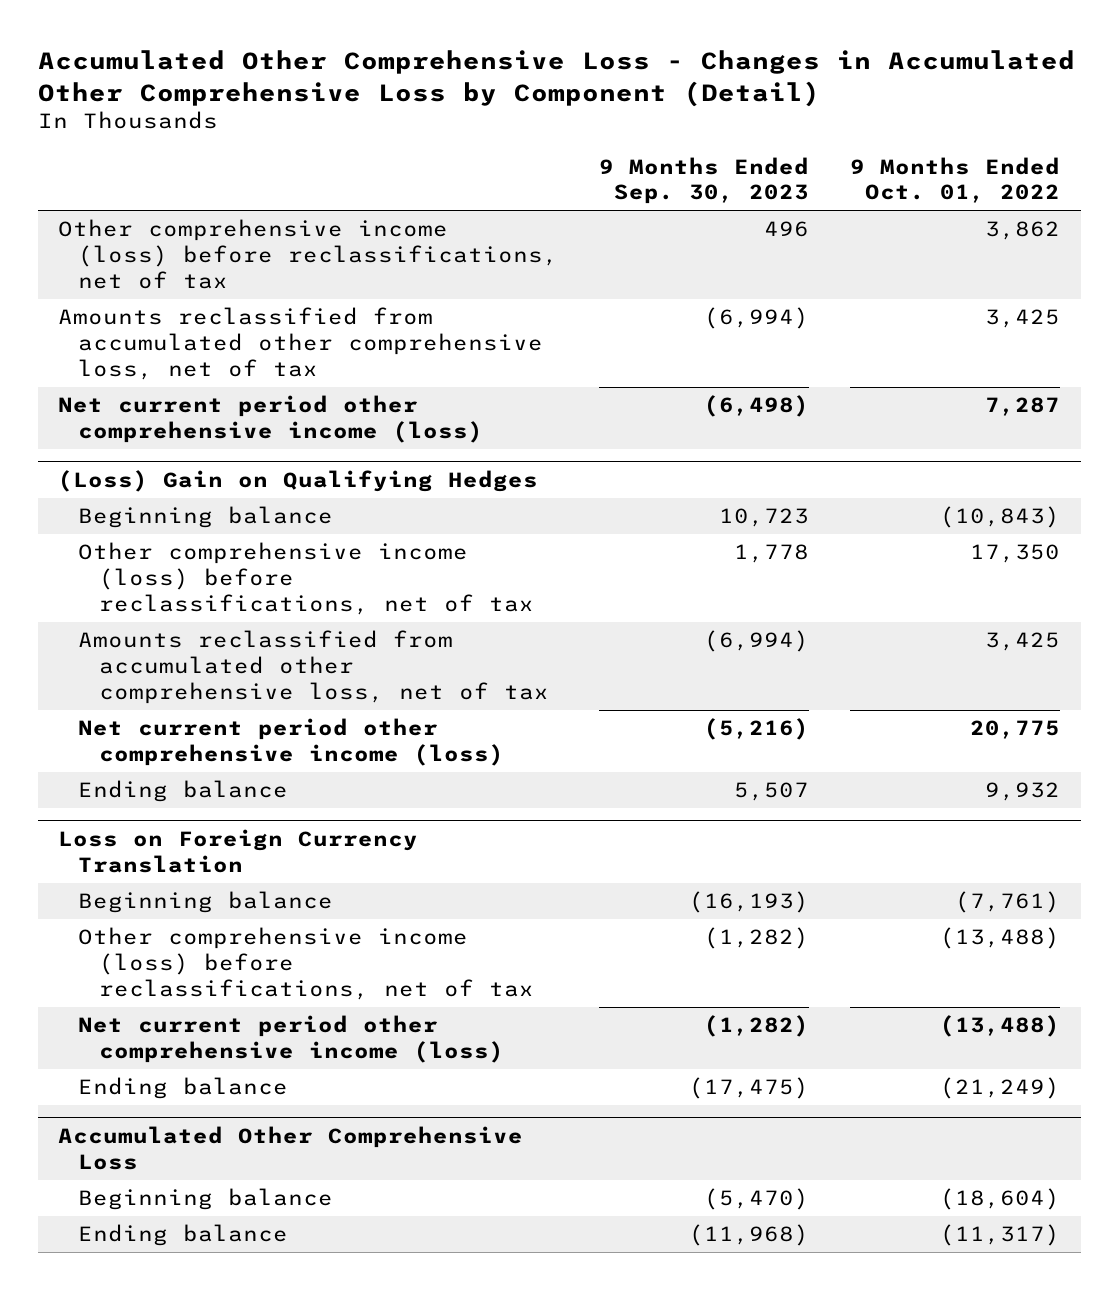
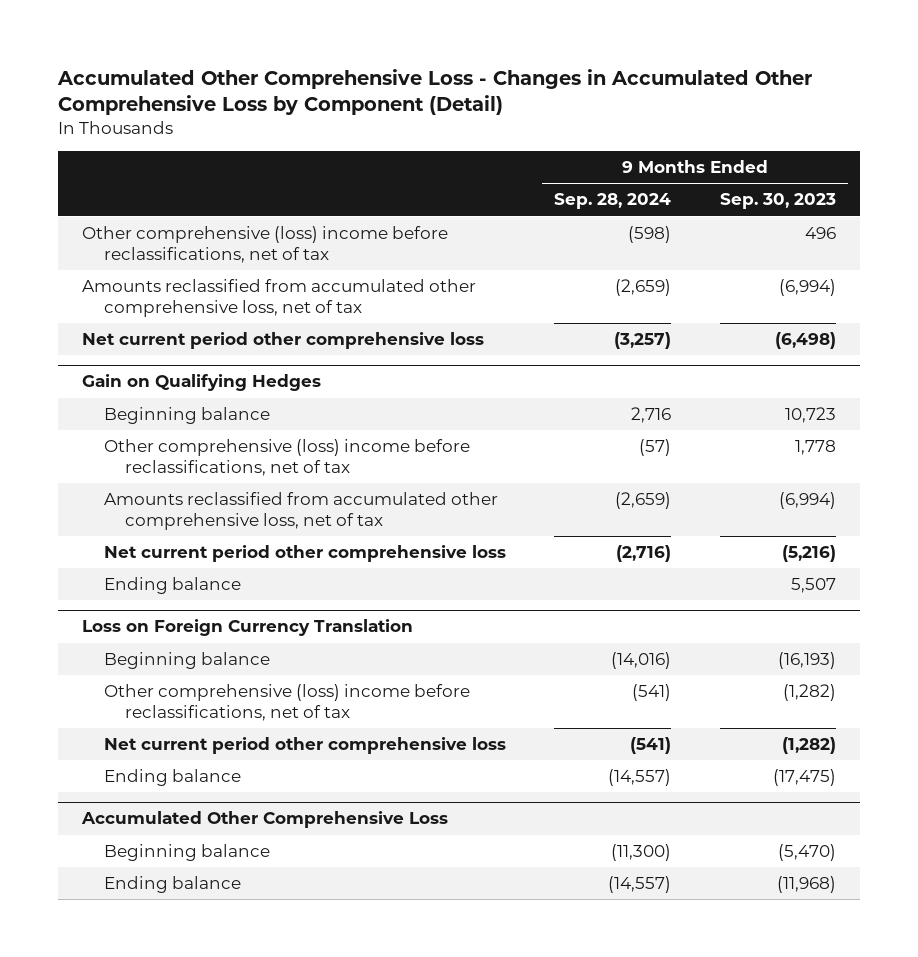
[850,156,1061,204] 9 Months Ended Oct. 01, 2022 -> none
none -> [554,193,672,210] Sep. 28, 2024
[58,219,559,289] Other comprehensive income (loss) before reclassifications, net of tax -> [82,226,449,263] Other comprehensive (loss) income before reclassifications, net of tax
[58,395,484,443] Net current period other comprehensive income (loss) -> [82,332,485,350] Net current period other comprehensive loss
[58,470,539,493] (Loss) Gain on Qualifying Hedges -> [82,374,322,392] Gain on Qualifying Hedges
[78,542,534,615] Other comprehensive income (loss) before reclassifications, net of tax -> [103,439,470,476] Other comprehensive (loss) income before reclassifications, net of tax
[78,718,504,766] Net current period other comprehensive income (loss) -> [103,545,506,563] Net current period other comprehensive loss
[78,927,534,1000] Other comprehensive income (loss) before reclassifications, net of tax -> [103,684,470,721] Other comprehensive (loss) income before reclassifications, net of tax
[78,1015,504,1063] Net current period other comprehensive income (loss) -> [103,737,506,755] Net current period other comprehensive loss

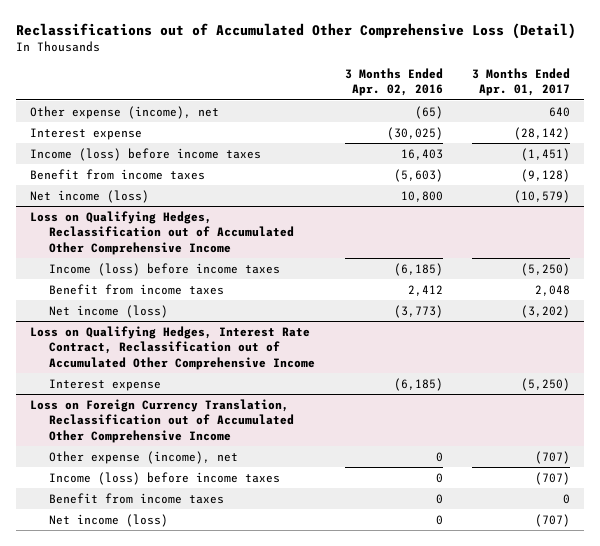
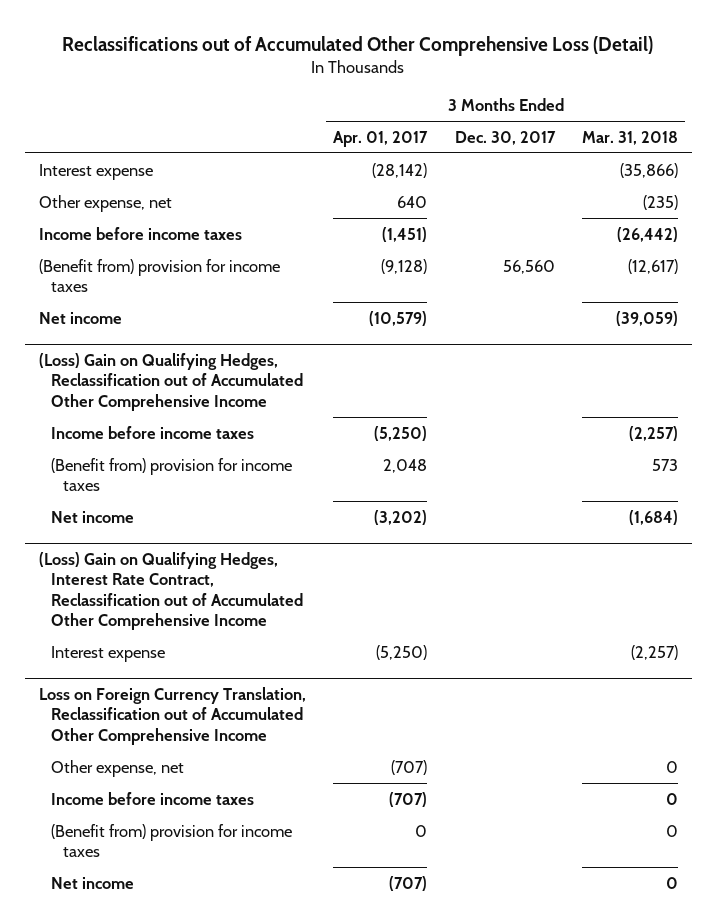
[344,67,443,97] 3 Months Ended Apr. 02, 2016 -> none
none -> [454,130,556,145] Dec. 30, 2017
none -> [581,130,678,145] Mar. 31, 2018
[30,105,220,119] Other expense (income), net -> none
none -> [38,194,172,212] Other expense, net
[30,147,262,161] Income (loss) before income taxes -> [38,226,242,240] Income before income taxes
[30,168,206,180] Benefit from income taxes -> [38,258,280,293] (Benefit from) provision for income taxes
[30,189,150,203] Net income (loss) -> [38,311,122,324] Net income
[30,210,295,255] Loss on Qualifying Hedges, Reclassification out of Accumulated Other Comprehensive Income -> [38,352,303,411] (Loss) Gain on Qualifying Hedges, Reclassification out of Accumulated Other Comprehensive Income
[49,262,281,276] Income (loss) before income taxes -> [50,425,254,439] Income before income taxes
[49,283,225,295] Benefit from income taxes -> [50,457,292,492] (Benefit from) provision for income taxes
[49,304,169,318] Net income (loss) -> [50,510,134,523] Net income
[30,325,316,370] Loss on Qualifying Hedges, Interest Rate Contract, Reclassification out of Accumulated Other Comprehensive Income -> [38,551,303,631] (Loss) Gain on Qualifying Hedges, Interest Rate Contract, Reclassification out of Accumulated Other Comprehensive Income
[49,450,239,464] Other expense (income), net -> [50,759,184,777] Other expense, net
[49,471,281,485] Income (loss) before income taxes -> [50,791,254,805] Income before income taxes
[49,492,225,504] Benefit from income taxes -> [50,823,292,858] (Benefit from) provision for income taxes
[49,513,169,527] Net income (loss) -> [50,876,134,889] Net income

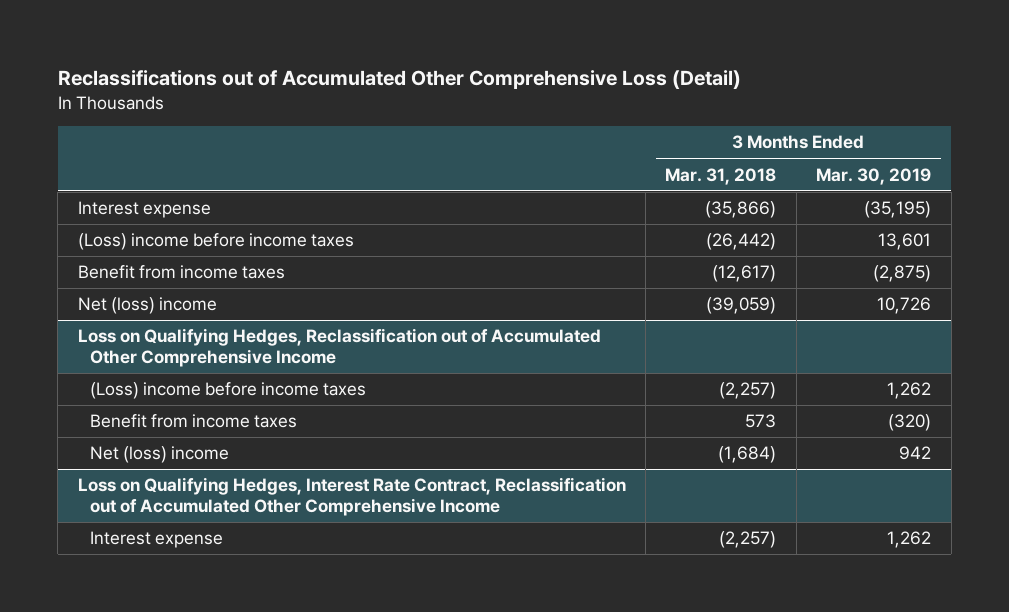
[333,130,429,147] Apr. 01, 2017 -> none
[454,130,556,145] Dec. 30, 2017 -> none
none -> [816,167,932,185] Mar. 30, 2019
[38,194,172,212] Other expense, net -> none
[38,226,242,240] Income before income taxes -> [77,233,354,251] (Loss) income before income taxes
[38,258,280,293] (Benefit from) provision for income taxes -> [77,265,285,280] Benefit from income taxes
[38,311,122,324] Net income -> [77,297,217,315] Net (loss) income
[38,352,303,411] (Loss) Gain on Qualifying Hedges, Reclassification out of Accumulated Other Comprehensive Income -> [77,328,601,368] Loss on Qualifying Hedges, Reclassification out of Accumulated Other Comprehensive Income
[50,425,254,439] Income before income taxes -> [90,382,367,400] (Loss) income before income taxes
[50,457,292,492] (Benefit from) provision for income taxes -> [90,414,298,429] Benefit from income taxes
[50,510,134,523] Net income -> [90,446,230,464] Net (loss) income
[38,551,303,631] (Loss) Gain on Qualifying Hedges, Interest Rate Contract, Reclassification out of Accumulated Other Comprehensive Income -> [77,477,626,517] Loss on Qualifying Hedges, Interest Rate Contract, Reclassification out of Accumulated Other Comprehensive Income
[38,686,306,745] Loss on Foreign Currency Translation, Reclassification out of Accumulated Other Comprehensive Income -> none
[50,759,184,777] Other expense, net -> none
[50,791,254,805] Income before income taxes -> none
[50,823,292,858] (Benefit from) provision for income taxes -> none
[50,876,134,889] Net income -> none

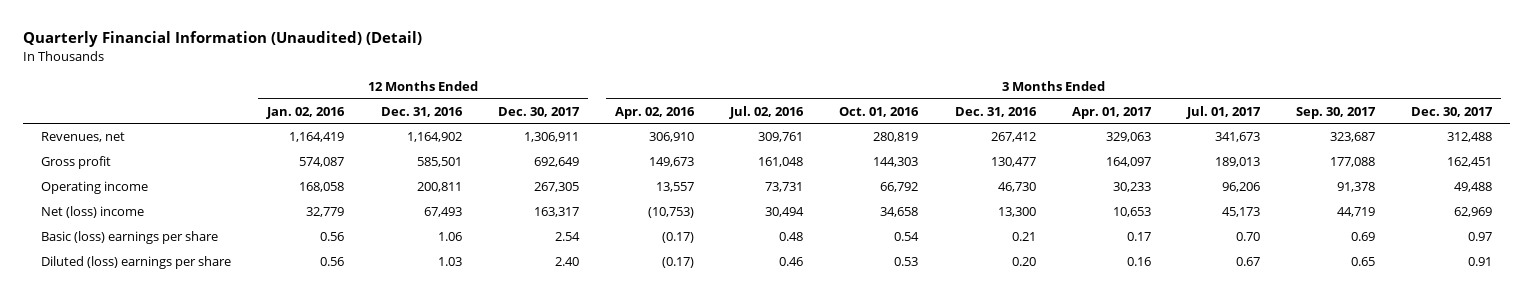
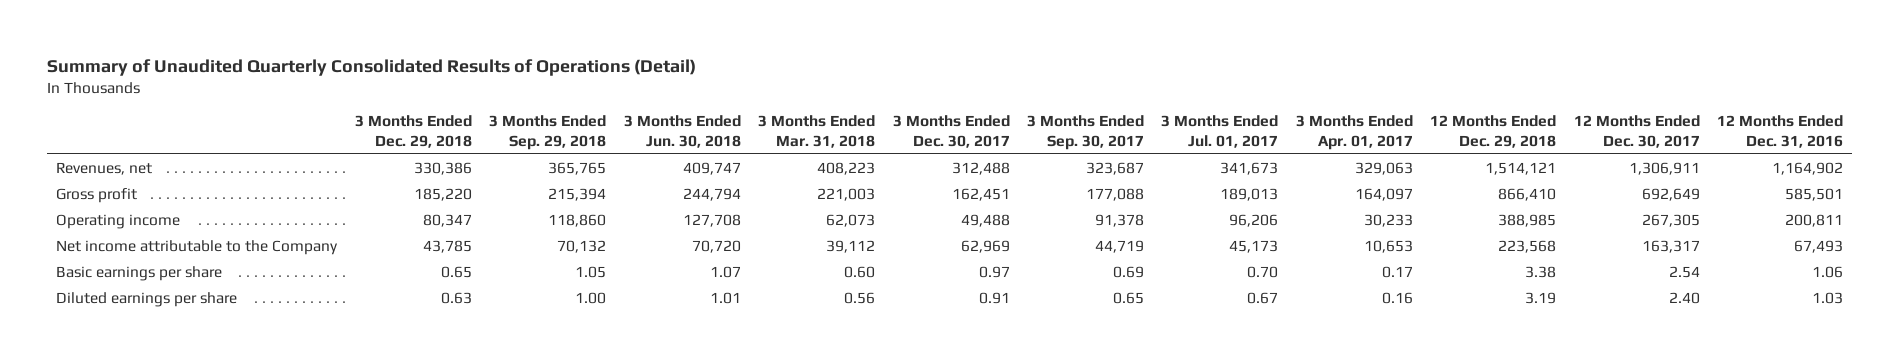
[23,31,423,48] Quarterly Financial Information (Unaudited) (Detail) -> [47,58,697,76] Summary of Unaudited Quarterly Consolidated Results of Operations (Detail)
[266,106,346,119] Jan. 02, 2016 -> none
[614,106,695,119] Apr. 02, 2016 -> none
[729,105,805,119] Jul. 02, 2016 -> none
[839,106,920,117] Oct. 01, 2016 -> none
[954,106,1037,117] Dec. 31, 2016 -> none
none -> [354,115,472,148] 3 Months Ended Dec. 29, 2018
none -> [489,115,607,150] 3 Months Ended Sep. 29, 2018
none -> [623,115,741,148] 3 Months Ended Jun. 30, 2018
none -> [758,115,876,148] 3 Months Ended Mar. 31, 2018
none -> [1430,115,1557,148] 12 Months Ended Dec. 29, 2018
[41,206,145,219] Net (loss) income -> [56,240,339,256] Net income attributable to the Company
[41,231,219,245] Basic (loss) earnings per share -> [56,266,223,282] Basic earnings per share
[41,256,232,270] Diluted (loss) earnings per share -> [56,292,238,308] Diluted earnings per share

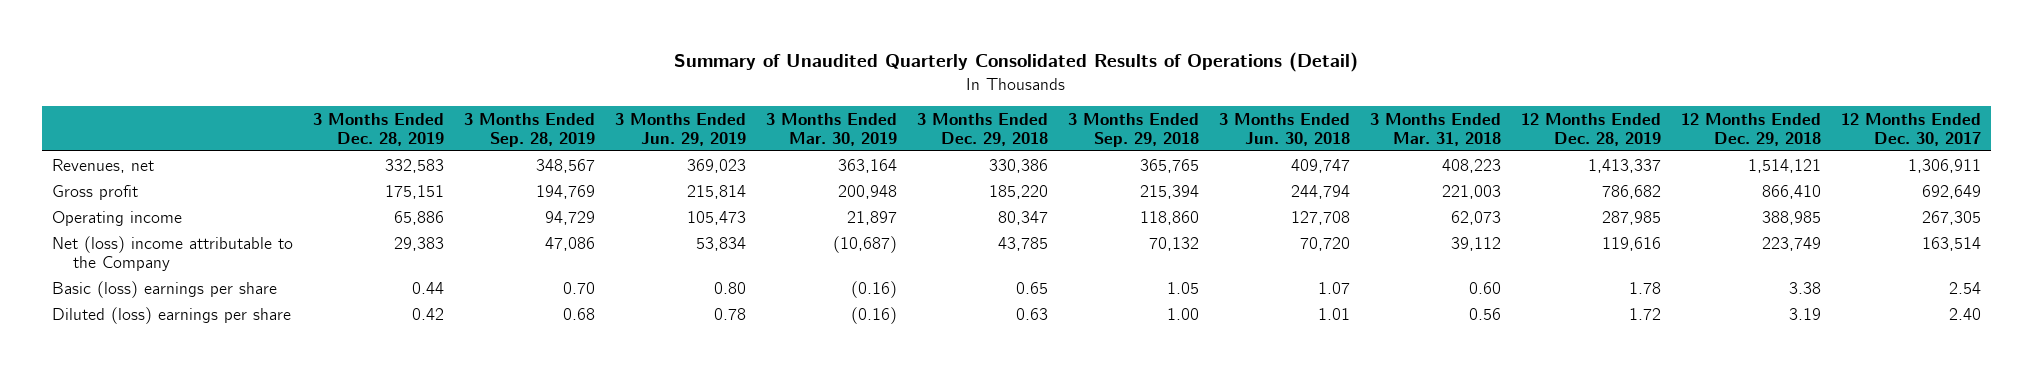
[892,115,1010,148] 3 Months Ended Dec. 30, 2017 -> none
[1026,115,1144,150] 3 Months Ended Sep. 30, 2017 -> none
[1161,115,1279,148] 3 Months Ended Jul. 01, 2017 -> none
[1295,115,1413,150] 3 Months Ended Apr. 01, 2017 -> none
[1717,115,1844,148] 12 Months Ended Dec. 31, 2016 -> none
none -> [312,112,444,146] 3 Months Ended Dec. 28, 2019
none -> [463,112,595,147] 3 Months Ended Sep. 28, 2019
none -> [614,112,746,146] 3 Months Ended Jun. 29, 2019
none -> [765,112,897,146] 3 Months Ended Mar. 30, 2019
none -> [1521,112,1662,146] 12 Months Ended Dec. 28, 2019
[56,240,339,256] Net income attributable to the Company -> [51,235,293,271] Net (loss) income attributable to the Company
[1498,240,1557,254] 223,568 -> [1762,236,1822,251] 223,749
[1641,240,1700,254] 163,317 -> [1922,236,1982,251] 163,514
[56,266,223,282] Basic earnings per share -> [51,280,277,298] Basic (loss) earnings per share
[56,292,238,308] Diluted earnings per share -> [51,306,291,324] Diluted (loss) earnings per share

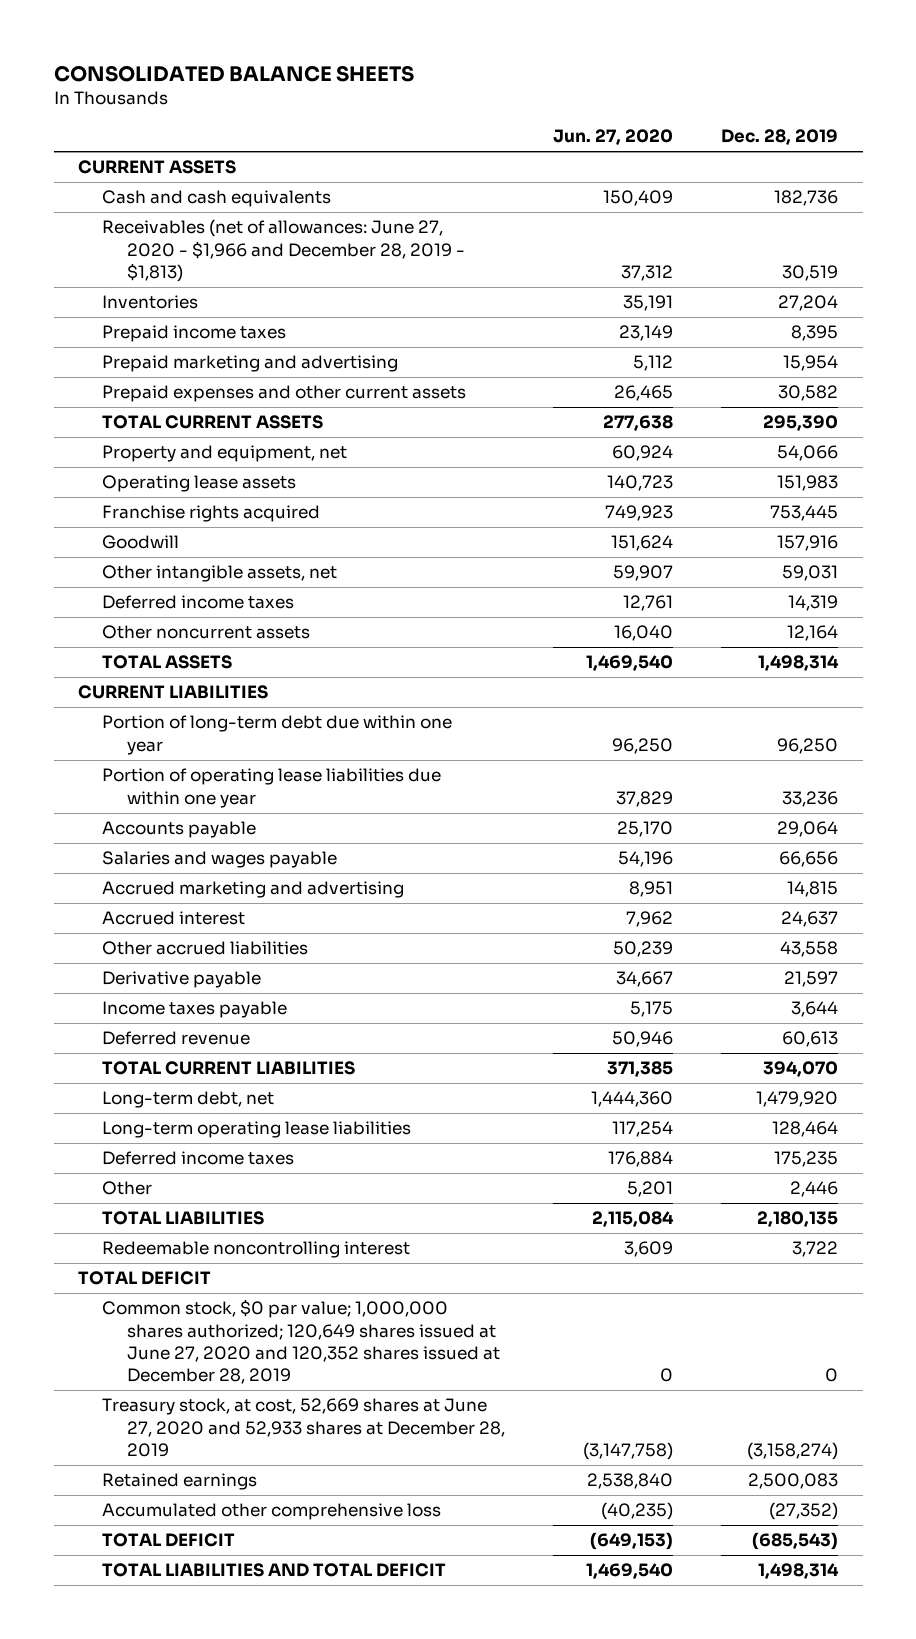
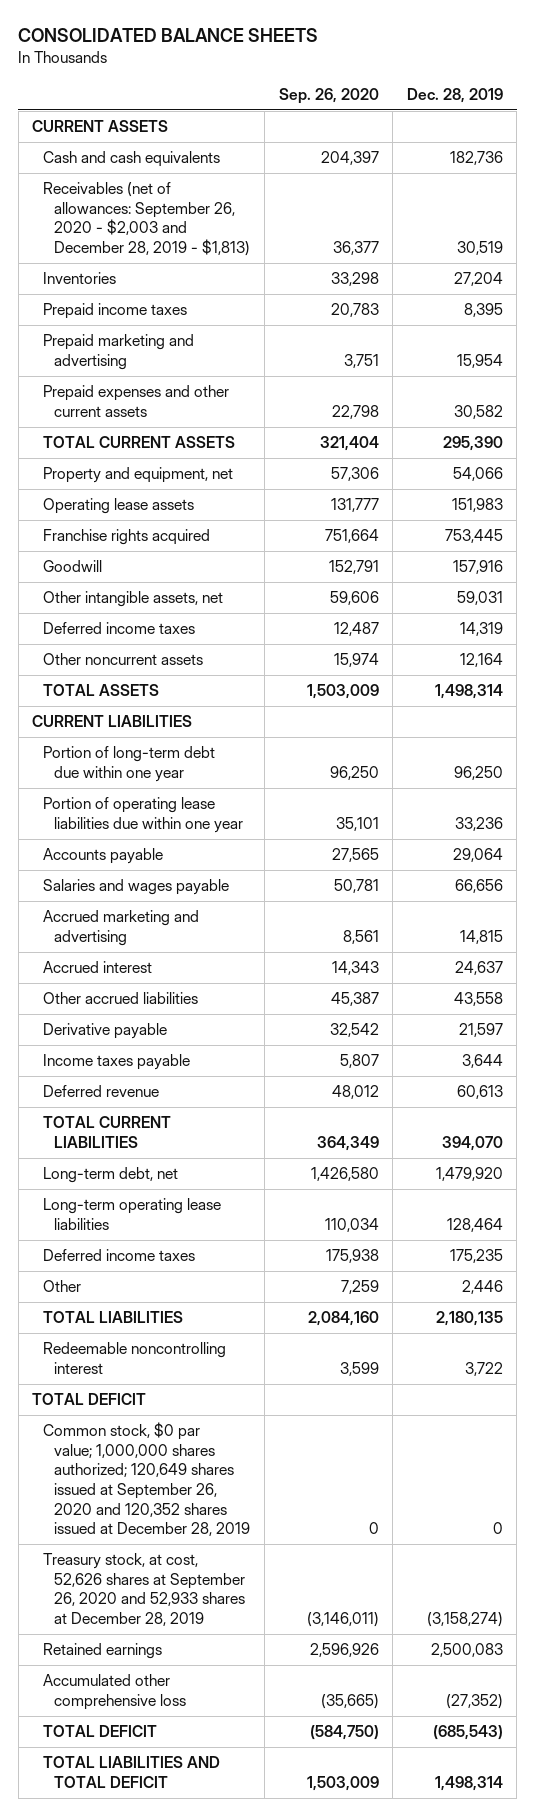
[552,129,673,146] Jun. 27, 2020 -> none
none -> [278,88,379,105] Sep. 26, 2020
[102,219,465,283] Receivables (net of allowances: June 27, 2020 - $1,966 and December 28, 2019 - $1,813) -> [43,182,251,257] Receivables (net of allowances: September 26, 2020 - $2,003 and December 28, 2019 - $1,813)
[102,1299,500,1385] Common stock, $0 par value; 1,000,000 shares authorized; 120,649 shares issued at June 27, 2020 and 120,352 shares issued at December 28, 2019 -> [43,1422,251,1537] Common stock, $0 par value; 1,000,000 shares authorized; 120,649 shares issued at September 26, 2020 and 120,352 shares issued at December 28, 2019
[102,1398,505,1458] Treasury stock, at cost, 52,669 shares at June 27, 2020 and 52,933 shares at December 28, 2019 -> [43,1553,246,1627] Treasury stock, at cost, 52,626 shares at September 26, 2020 and 52,933 shares at December 28, 2019

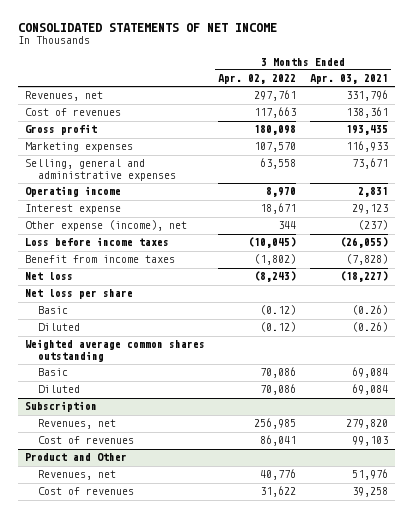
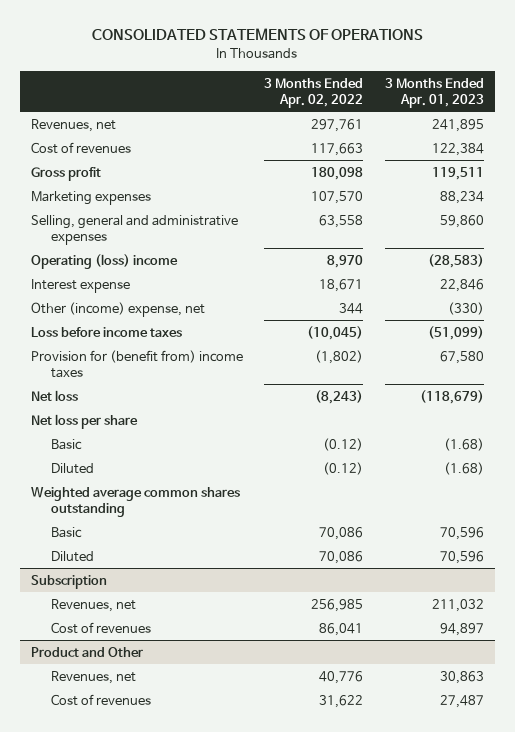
[17,22,277,32] CONSOLIDATED STATEMENTS OF NET INCOME -> [92,28,424,41] CONSOLIDATED STATEMENTS OF OPERATIONS
[309,74,388,85] Apr. 03, 2021 -> none
none -> [385,77,485,108] 3 Months Ended Apr. 01, 2023
[24,186,121,198] Operating income -> [30,253,178,269] Operating (loss) income
[24,220,187,232] Other expense (income), net -> [30,301,205,317] Other (income) expense, net
[24,255,175,264] Benefit from income taxes -> [30,349,243,378] Provision for (benefit from) income taxes

